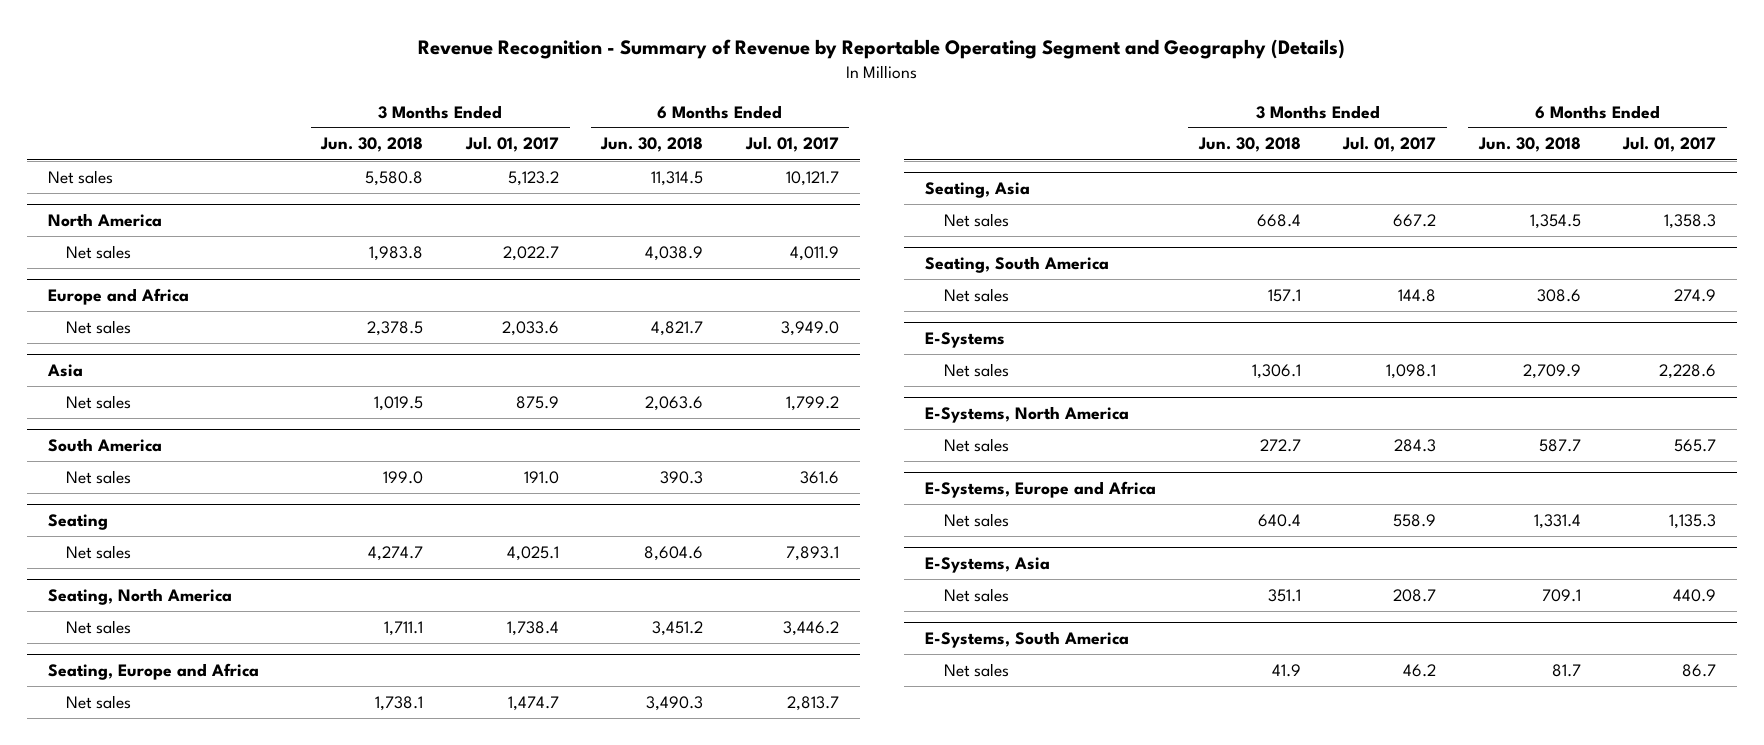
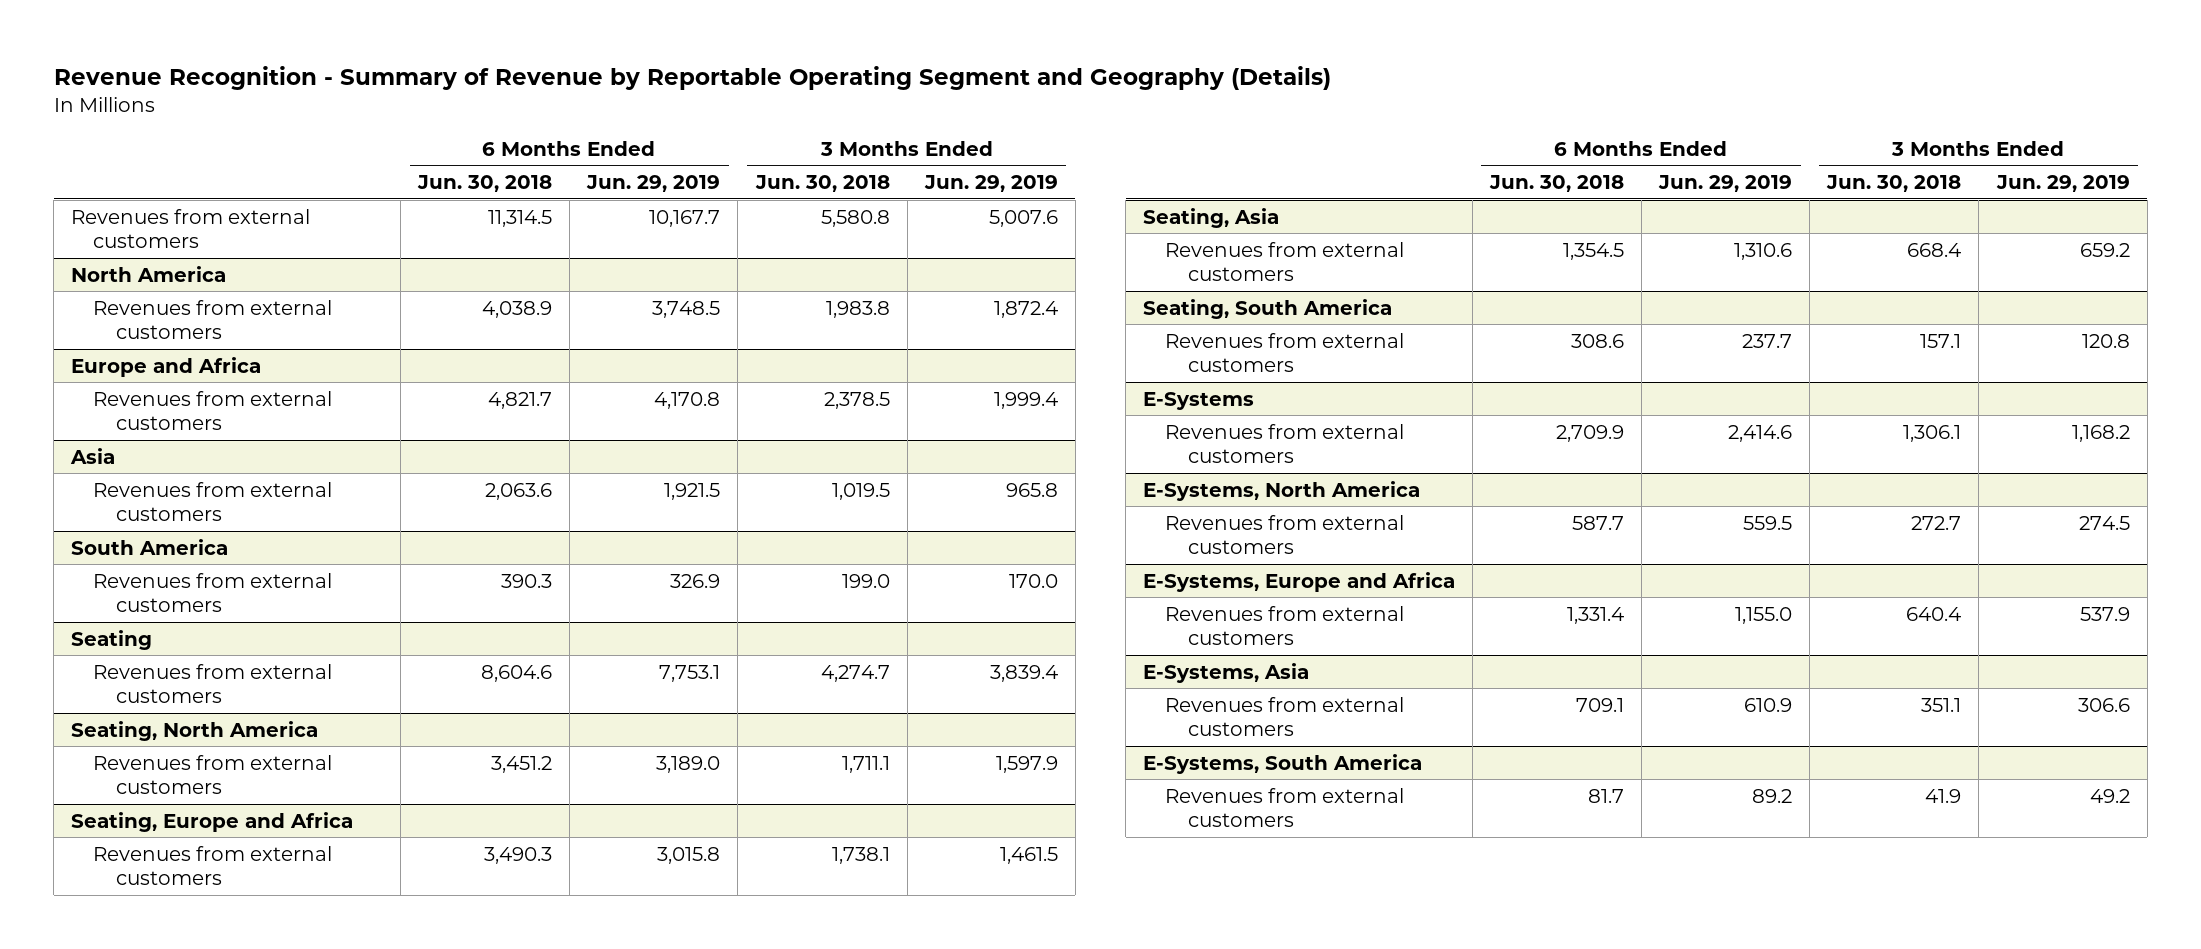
[464,136,559,153] Jul. 01, 2017 -> none
[744,136,839,153] Jul. 01, 2017 -> none
none -> [586,175,721,193] Jun. 29, 2019
none -> [923,175,1058,193] Jun. 29, 2019
[48,169,114,184] Net sales -> [71,208,311,248] Revenues from external customers
[66,244,132,259] Net sales -> [93,299,333,339] Revenues from external customers
[66,319,132,334] Net sales -> [93,390,333,430] Revenues from external customers
[66,394,132,409] Net sales -> [93,481,333,521] Revenues from external customers
[66,469,132,484] Net sales -> [93,572,333,612] Revenues from external customers
[66,544,132,559] Net sales -> [93,663,333,703] Revenues from external customers
[66,619,132,634] Net sales -> [93,754,333,794] Revenues from external customers
[66,694,132,709] Net sales -> [93,845,333,885] Revenues from external customers
[943,212,1009,227] Net sales -> [1165,241,1405,281] Revenues from external customers
[943,287,1009,302] Net sales -> [1165,332,1405,372] Revenues from external customers
[943,362,1009,377] Net sales -> [1165,423,1405,463] Revenues from external customers
[943,437,1009,452] Net sales -> [1165,514,1405,554] Revenues from external customers
[943,512,1009,527] Net sales -> [1165,605,1405,645] Revenues from external customers
[943,587,1009,602] Net sales -> [1165,696,1405,736] Revenues from external customers
[943,662,1009,677] Net sales -> [1165,787,1405,827] Revenues from external customers

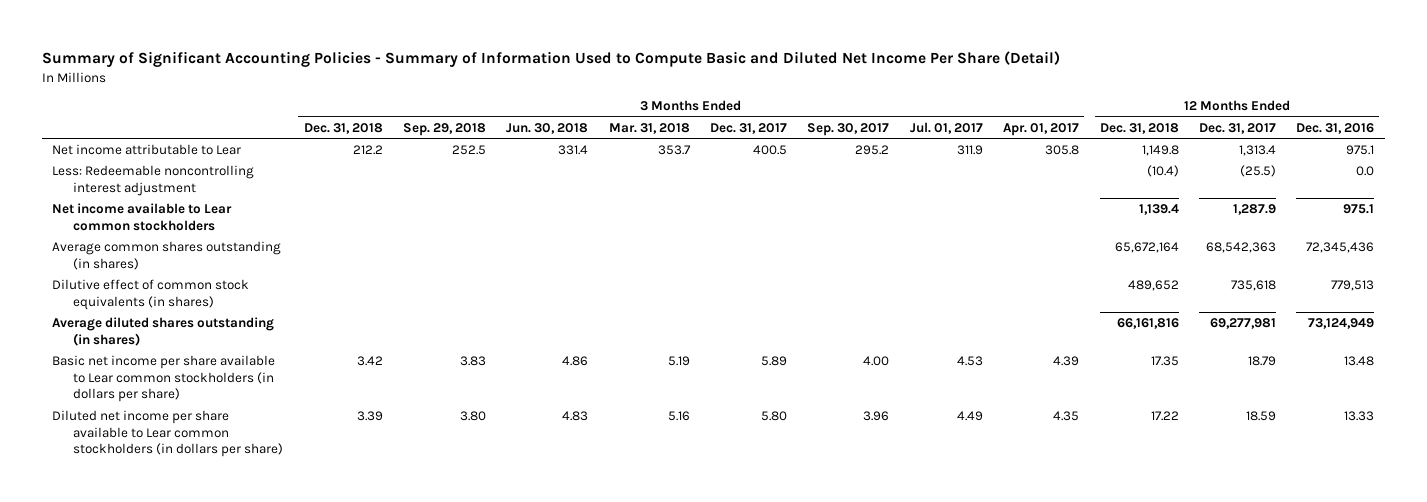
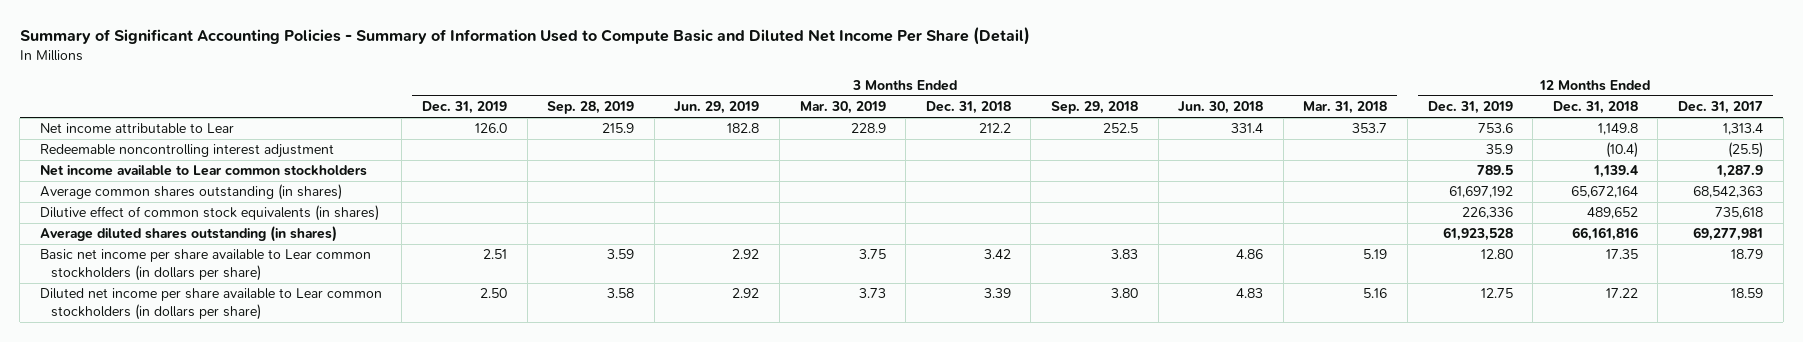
[710,122,788,134] Dec. 31, 2017 -> none
[807,122,890,136] Sep. 30, 2017 -> none
[909,121,983,134] Jul. 01, 2017 -> none
[1003,122,1080,136] Apr. 01, 2017 -> none
[1296,122,1375,134] Dec. 31, 2016 -> none
none -> [421,101,507,115] Dec. 31, 2019
none -> [547,101,635,115] Sep. 28, 2019
none -> [674,101,760,115] Jun. 29, 2019
none -> [799,101,886,115] Mar. 30, 2019
none -> [1427,101,1513,115] Dec. 31, 2019
[52,165,255,196] Less: Redeemable noncontrolling interest adjustment -> [39,144,334,159] Redeemable noncontrolling interest adjustment

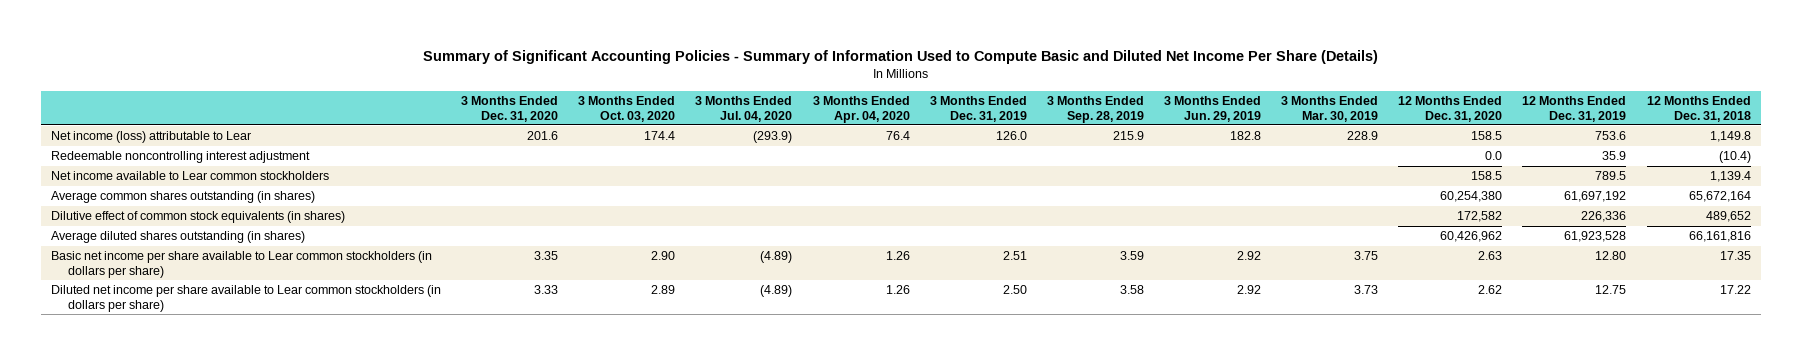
[19,27,1030,46] Summary of Significant Accounting Policies - Summary of Information Used to Compute Basic and Diluted Net Income Per Share (Detail) -> [422,49,1378,64] Summary of Significant Accounting Policies - Summary of Information Used to Compute Basic and Diluted Net Income Per Share (Details)
[925,101,1011,115] Dec. 31, 2018 -> none
[1050,101,1138,115] Sep. 29, 2018 -> none
[1178,101,1264,115] Jun. 30, 2018 -> none
[1303,101,1388,115] Mar. 31, 2018 -> none
[1677,101,1763,115] Dec. 31, 2017 -> none
none -> [461,95,559,122] 3 Months Ended Dec. 31, 2020
none -> [578,95,676,122] 3 Months Ended Oct. 03, 2020
none -> [695,95,793,122] 3 Months Ended Jul. 04, 2020
none -> [812,95,910,123] 3 Months Ended Apr. 04, 2020
none -> [1398,95,1503,122] 12 Months Ended Dec. 31, 2020
[39,123,234,135] Net income attributable to Lear -> [50,131,251,144] Net income (loss) attributable to Lear

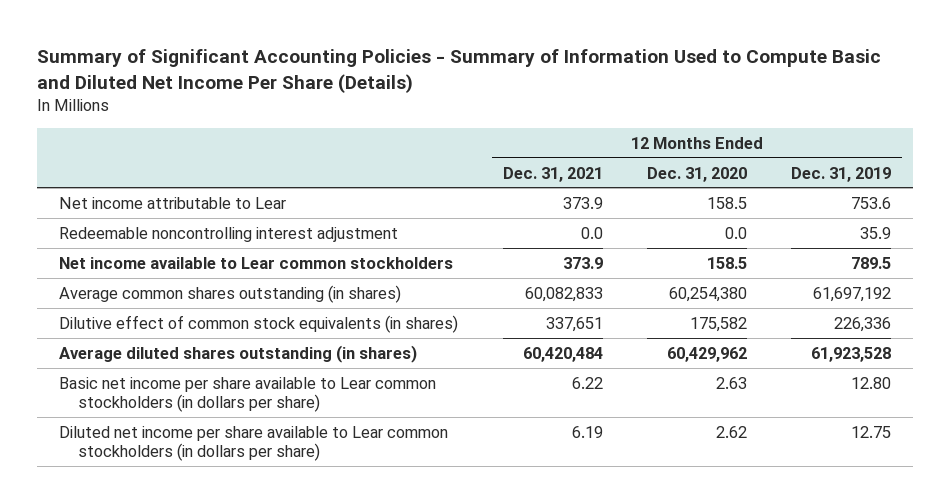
[461,95,559,122] 3 Months Ended Dec. 31, 2020 -> none
[578,95,676,122] 3 Months Ended Oct. 03, 2020 -> none
[695,95,793,122] 3 Months Ended Jul. 04, 2020 -> none
[812,95,910,123] 3 Months Ended Apr. 04, 2020 -> none
[929,95,1027,122] 3 Months Ended Dec. 31, 2019 -> none
[1046,95,1144,123] 3 Months Ended Sep. 28, 2019 -> none
[1163,95,1261,122] 3 Months Ended Jun. 29, 2019 -> none
[1281,95,1379,122] 3 Months Ended Mar. 30, 2019 -> none
[1646,95,1751,122] 12 Months Ended Dec. 31, 2018 -> none
none -> [502,166,603,182] Dec. 31, 2021
[50,131,251,144] Net income (loss) attributable to Lear -> [59,196,287,209] Net income attributable to Lear
[1457,211,1503,223] 172,582 -> [689,316,747,332] 175,582
[1440,231,1503,243] 60,426,962 -> [666,346,747,362] 60,429,962

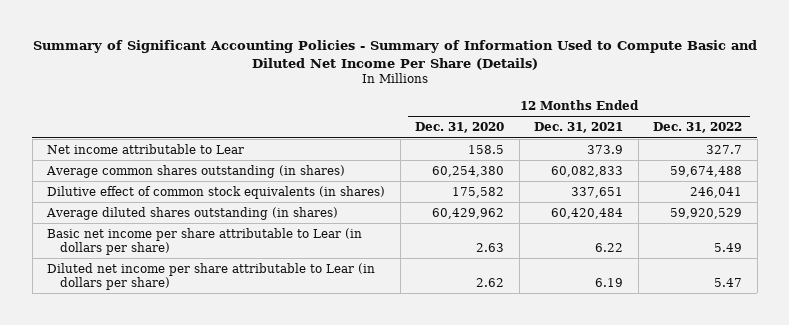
[790,166,891,182] Dec. 31, 2019 -> none
none -> [653,122,743,134] Dec. 31, 2022
[59,226,399,242] Redeemable noncontrolling interest adjustment -> none
[59,256,454,269] Net income available to Lear common stockholders -> none
[59,376,437,413] Basic net income per share available to Lear common stockholders (in dollars per share) -> [47,227,363,255] Basic net income per share attributable to Lear (in dollars per share)
[59,425,449,462] Diluted net income per share available to Lear common stockholders (in dollars per share) -> [47,262,376,290] Diluted net income per share attributable to Lear (in dollars per share)

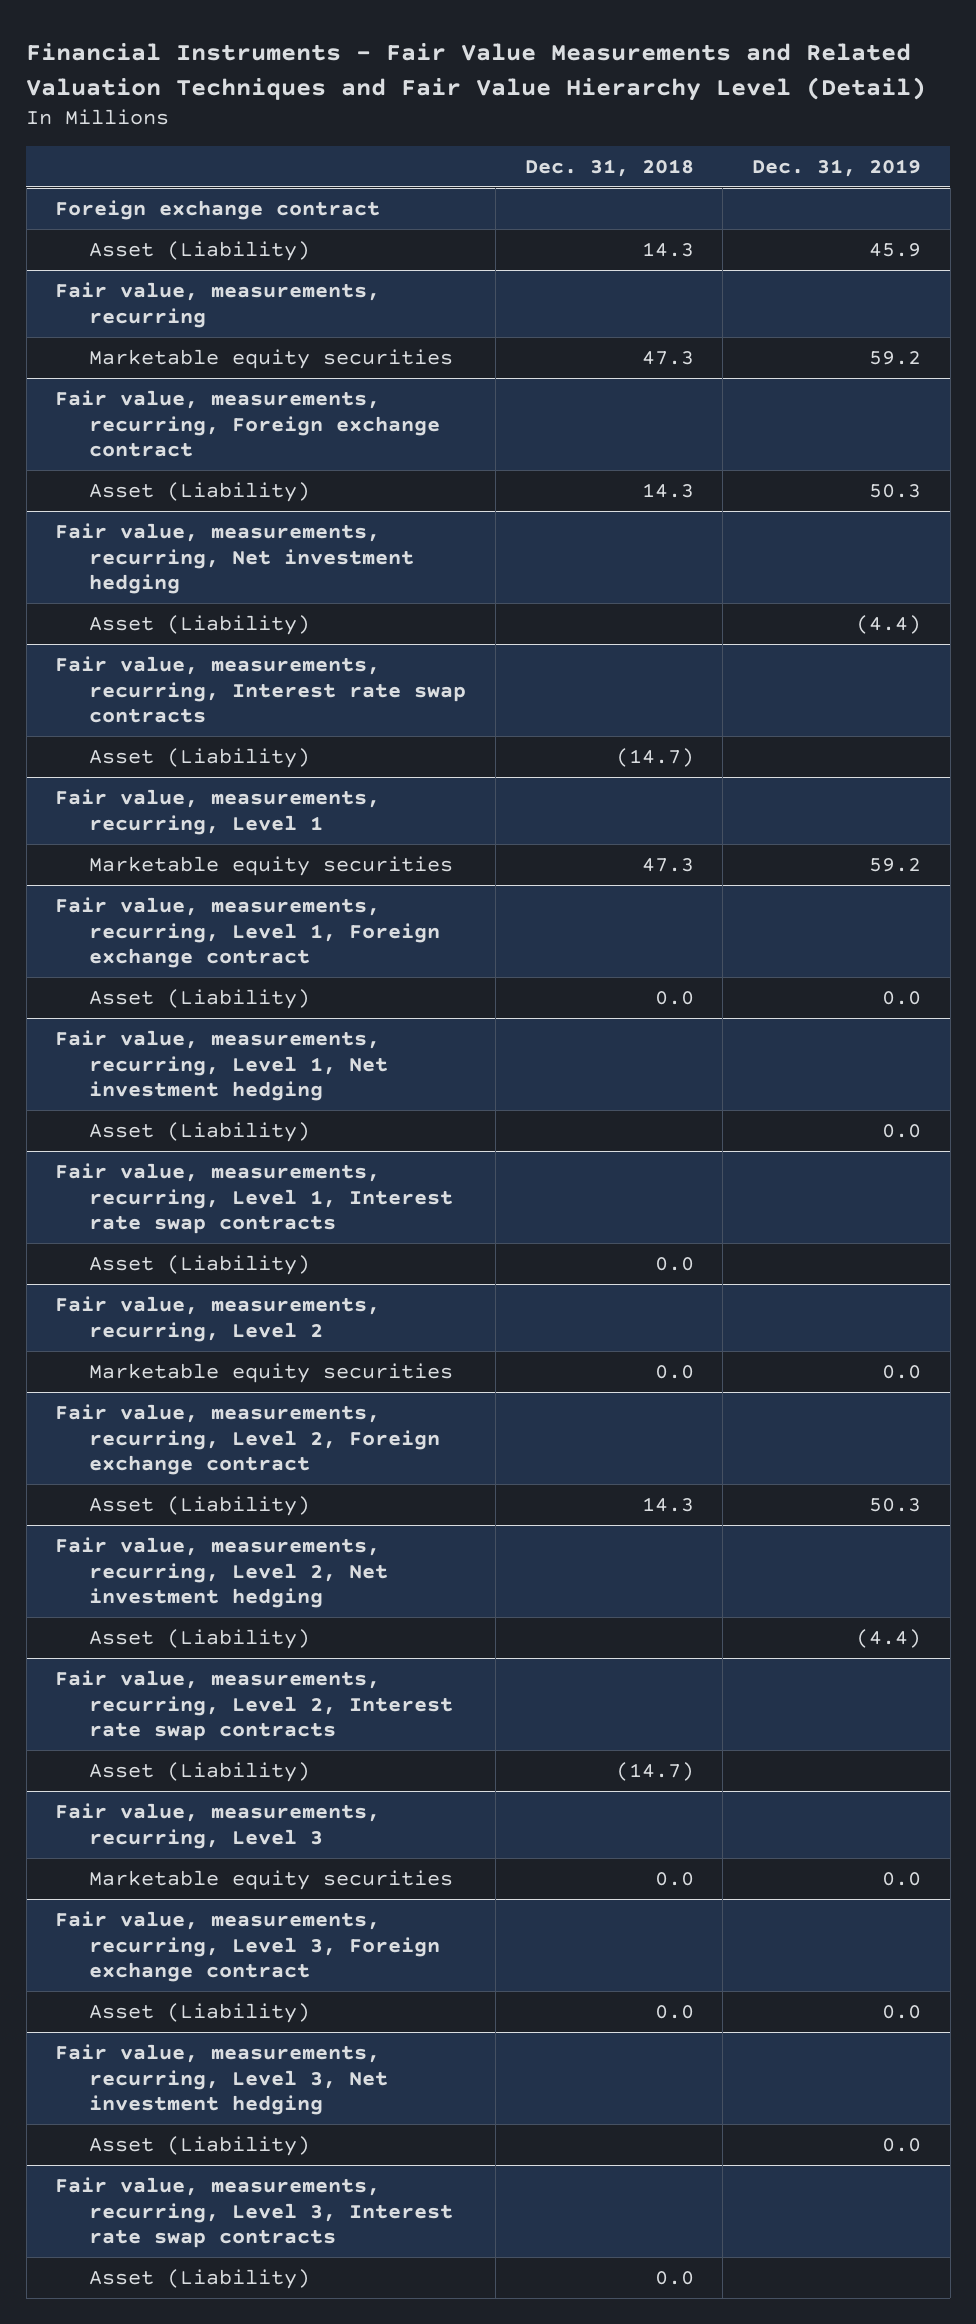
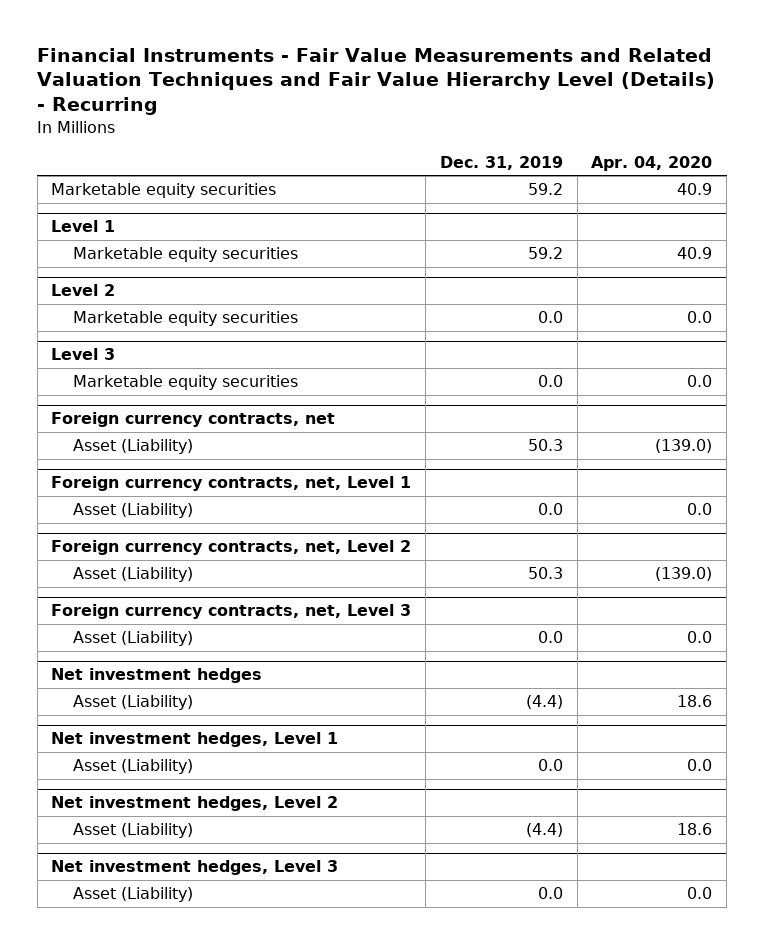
[26,43,927,101] Financial Instruments - Fair Value Measurements and Related Valuation Techniques and Fair Value Hierarchy Level (Detail) -> [37,47,716,116] Financial Instruments - Fair Value Measurements and Related Valuation Techniques and Fair Value Hierarchy Level (Details) - Recurring
[524,159,694,178] Dec. 31, 2018 -> none
none -> [591,155,713,171] Apr. 04, 2020
[55,199,381,220] Foreign exchange contract -> none
[89,240,311,261] Asset (Liability) -> none
[55,281,381,328] Fair value, measurements, recurring -> none
[55,389,441,458] Fair value, measurements, recurring, Foreign exchange contract -> none
[89,481,311,502] Asset (Liability) -> none
[55,522,415,595] Fair value, measurements, recurring, Net investment hedging -> none
[89,614,311,635] Asset (Liability) -> none
[55,655,467,724] Fair value, measurements, recurring, Interest rate swap contracts -> none
[89,747,311,768] Asset (Liability) -> none
[55,788,381,835] Fair value, measurements, recurring, Level 1 -> none
none -> [51,220,116,233] Level 1
[55,896,441,969] Fair value, measurements, recurring, Level 1, Foreign exchange contract -> none
[89,988,311,1009] Asset (Liability) -> none
[55,1029,389,1102] Fair value, measurements, recurring, Level 1, Net investment hedging -> none
[89,1121,311,1142] Asset (Liability) -> none
[55,1162,454,1235] Fair value, measurements, recurring, Level 1, Interest rate swap contracts -> none
[89,1254,311,1275] Asset (Liability) -> none
[55,1295,381,1342] Fair value, measurements, recurring, Level 2 -> none
none -> [51,284,116,297] Level 2
[55,1403,441,1476] Fair value, measurements, recurring, Level 2, Foreign exchange contract -> none
none -> [51,348,116,361] Level 3
none -> [72,375,298,391] Marketable equity securities
none -> [51,412,336,428] Foreign currency contracts, net
[55,1536,389,1609] Fair value, measurements, recurring, Level 2, Net investment hedging -> none
none -> [51,476,412,492] Foreign currency contracts, net, Level 1
none -> [72,503,193,519] Asset (Liability)
none -> [51,540,412,556] Foreign currency contracts, net, Level 2
none -> [72,567,193,583] Asset (Liability)
none -> [51,604,412,620] Foreign currency contracts, net, Level 3
none -> [72,631,193,647] Asset (Liability)
none -> [51,668,263,684] Net investment hedges
[55,1669,454,1742] Fair value, measurements, recurring, Level 2, Interest rate swap contracts -> none
[89,1761,311,1782] Asset (Liability) -> none
[55,1802,381,1849] Fair value, measurements, recurring, Level 3 -> none
[89,1869,454,1890] Marketable equity securities -> none
[55,1910,441,1983] Fair value, measurements, recurring, Level 3, Foreign exchange contract -> none
none -> [51,732,339,748] Net investment hedges, Level 1
[55,2043,389,2116] Fair value, measurements, recurring, Level 3, Net investment hedging -> none
none -> [51,796,339,812] Net investment hedges, Level 2
none -> [72,823,193,839] Asset (Liability)
none -> [51,860,339,876] Net investment hedges, Level 3
[55,2176,454,2249] Fair value, measurements, recurring, Level 3, Interest rate swap contracts -> none
[89,2268,311,2289] Asset (Liability) -> none

